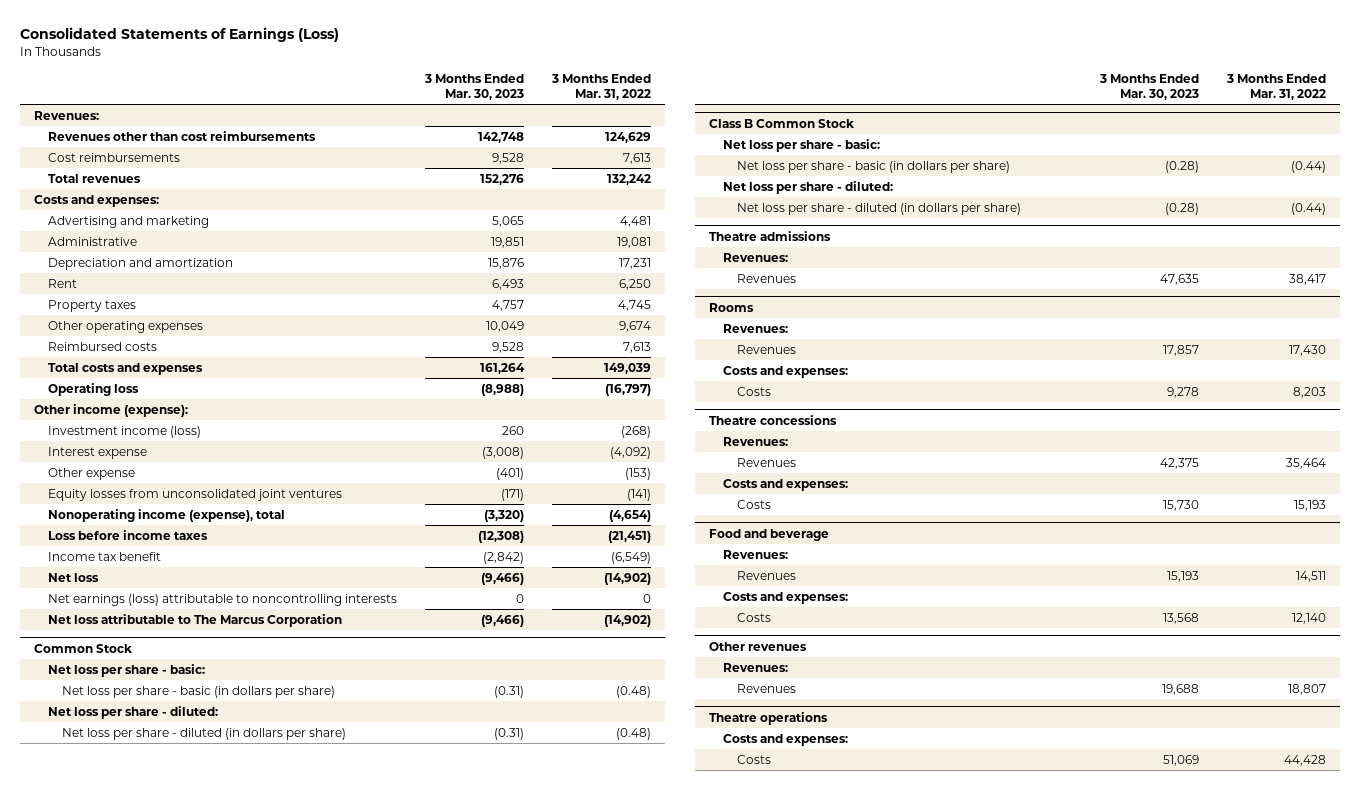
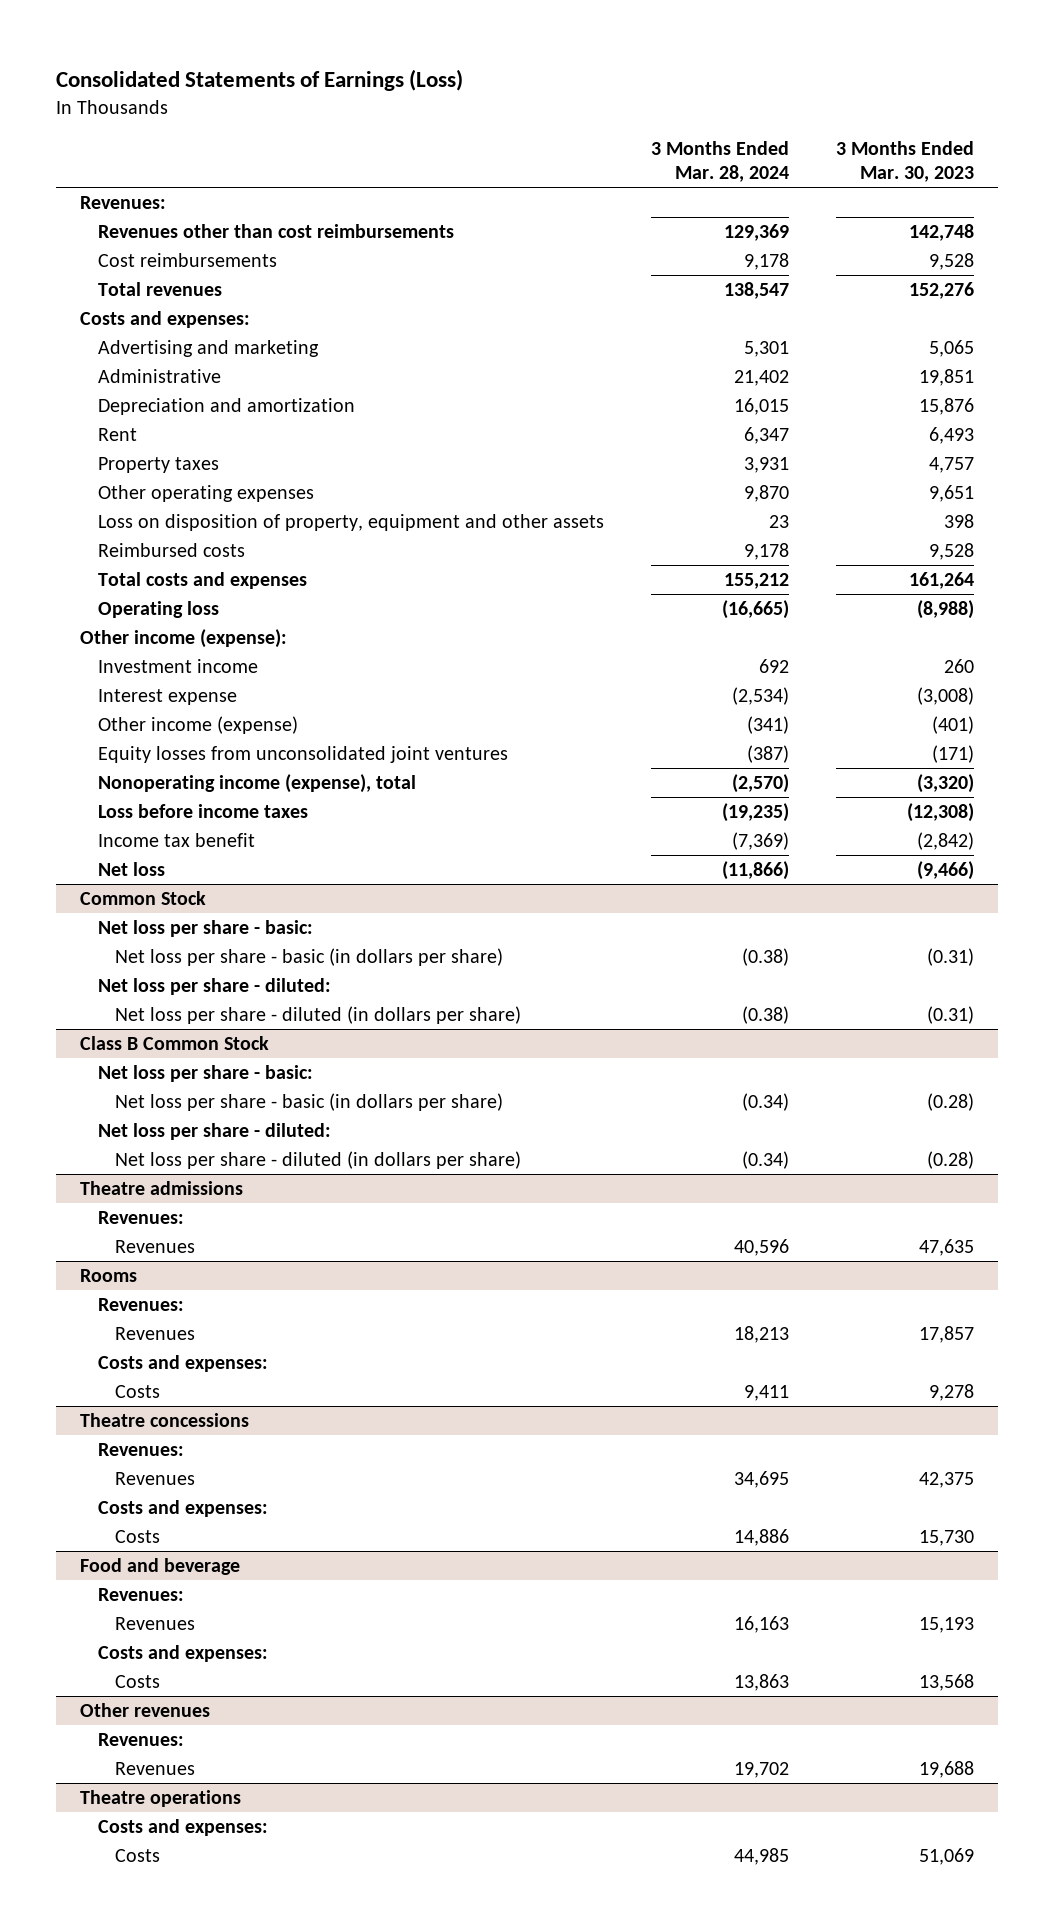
[551,73,652,101] 3 Months Ended Mar. 31, 2022 -> none
none -> [650,141,789,182] 3 Months Ended Mar. 28, 2024
[486,320,525,332] 10,049 -> [928,485,974,503] 9,651
none -> [97,514,604,532] Loss on disposition of property, equipment and other assets
[48,425,202,438] Investment income (loss) -> [97,659,258,674] Investment income
[48,467,136,480] Other expense -> [97,716,298,735] Other income (expense)
[48,593,398,606] Net earnings (loss) attributable to noncontrolling interests -> none
[48,613,343,627] Net loss attributable to The Marcus Corporation -> none

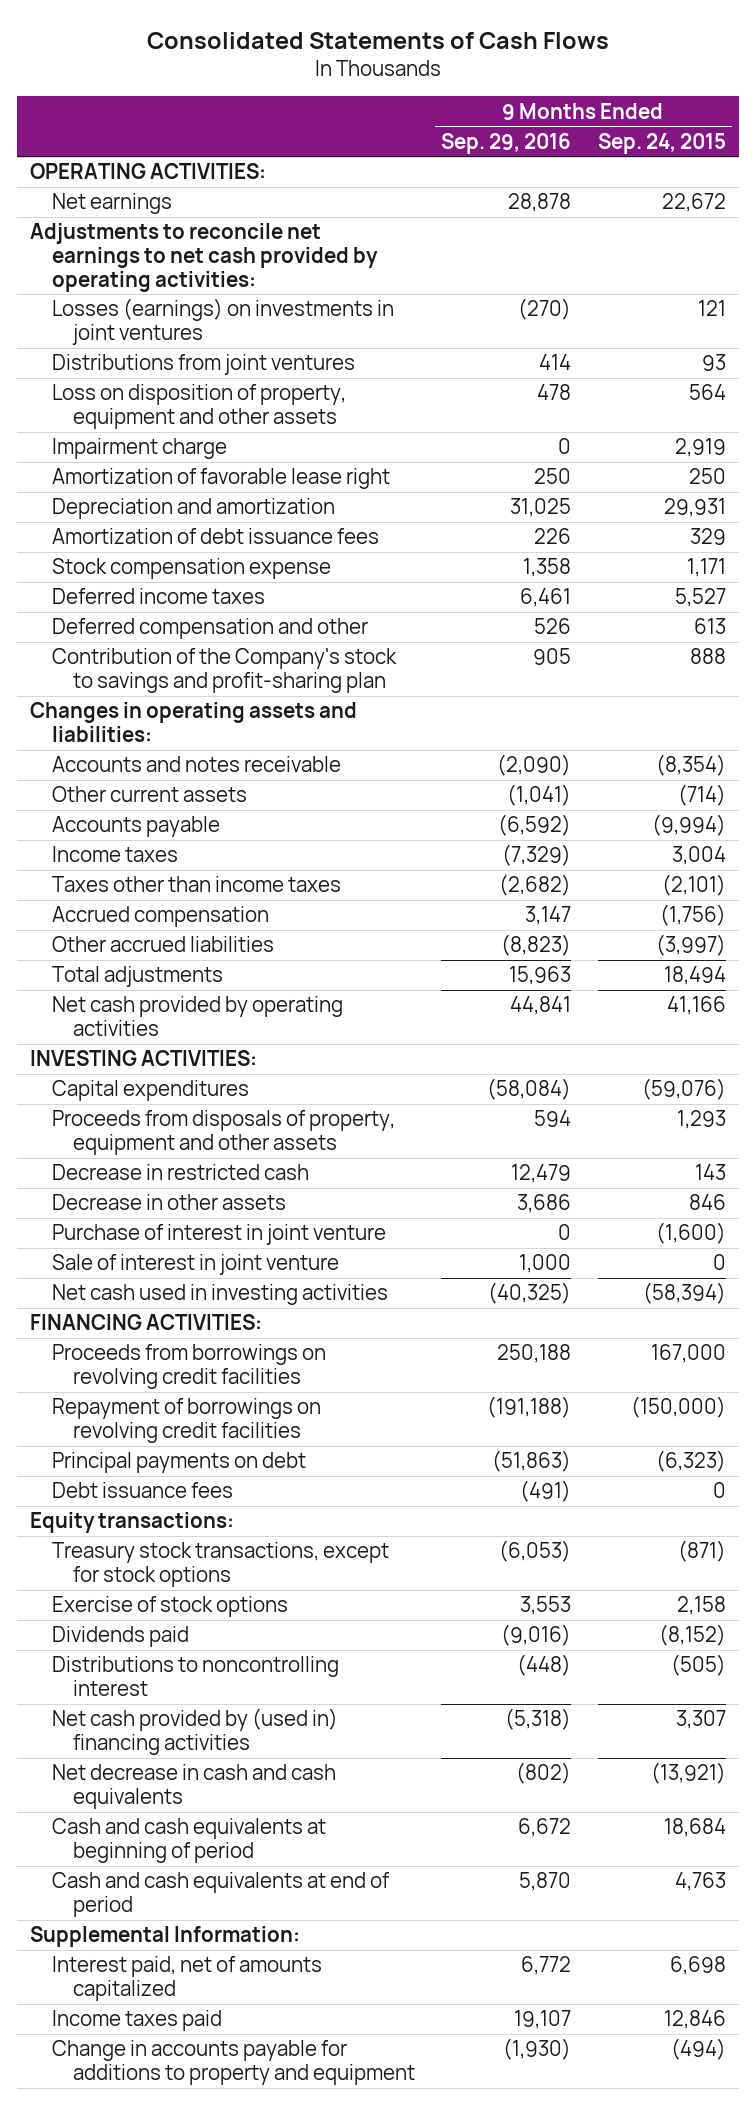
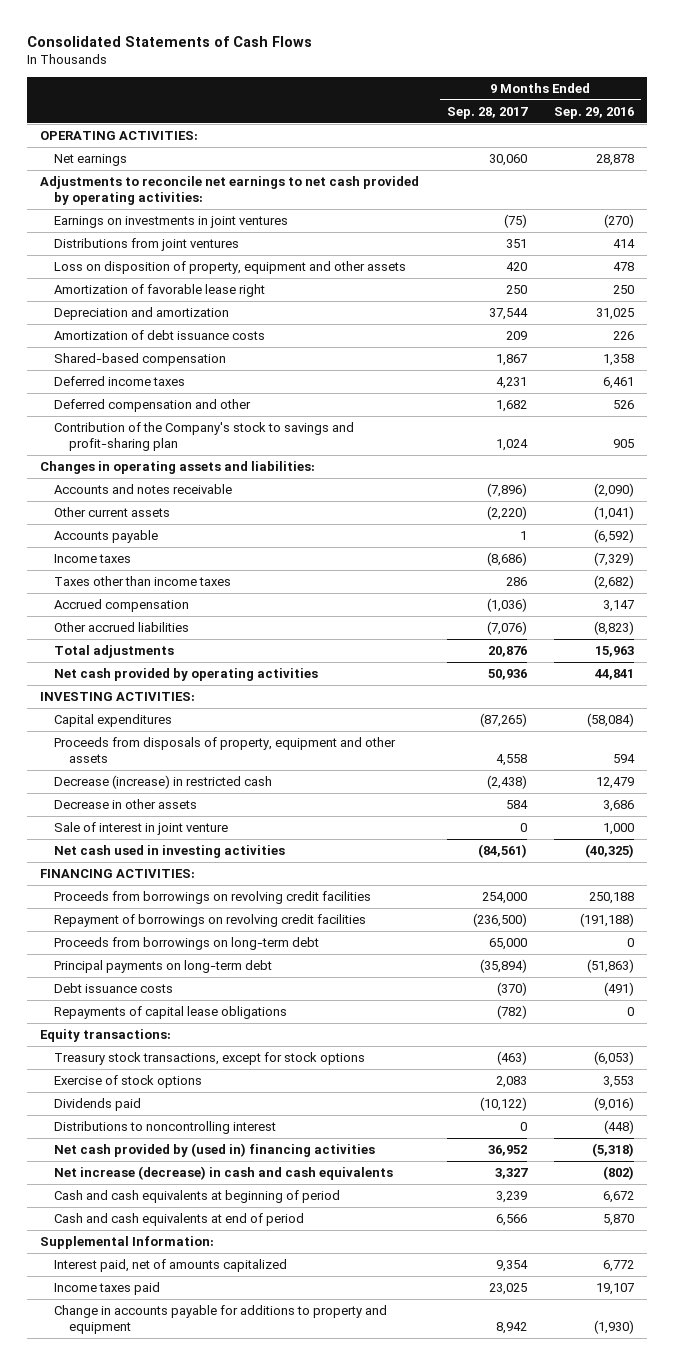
[597,132,726,154] Sep. 24, 2015 -> none
none -> [446,106,528,119] Sep. 28, 2017
[51,298,394,345] Losses (earnings) on investments in joint ventures -> [54,216,289,229] Earnings on investments in joint ventures
[51,438,227,460] Impairment charge -> none
[51,528,379,545] Amortization of debt issuance fees -> [54,330,266,341] Amortization of debt issuance costs
[51,558,331,580] Stock compensation expense -> [54,353,227,367] Shared-based compensation
[51,1164,309,1181] Decrease in restricted cash -> [54,775,273,790] Decrease (increase) in restricted cash
[51,1224,386,1246] Purchase of interest in joint venture -> none
none -> [54,937,320,951] Proceeds from borrowings on long-term debt
[51,1452,306,1474] Principal payments on debt -> [54,960,273,974] Principal payments on long-term debt
[51,1482,233,1499] Debt issuance fees -> [54,983,174,994] Debt issuance costs
none -> [54,1006,288,1020] Repayments of capital lease obligations
[51,1764,336,1809] Net decrease in cash and cash equivalents -> [54,1166,394,1181] Net increase (decrease) in cash and cash equivalents

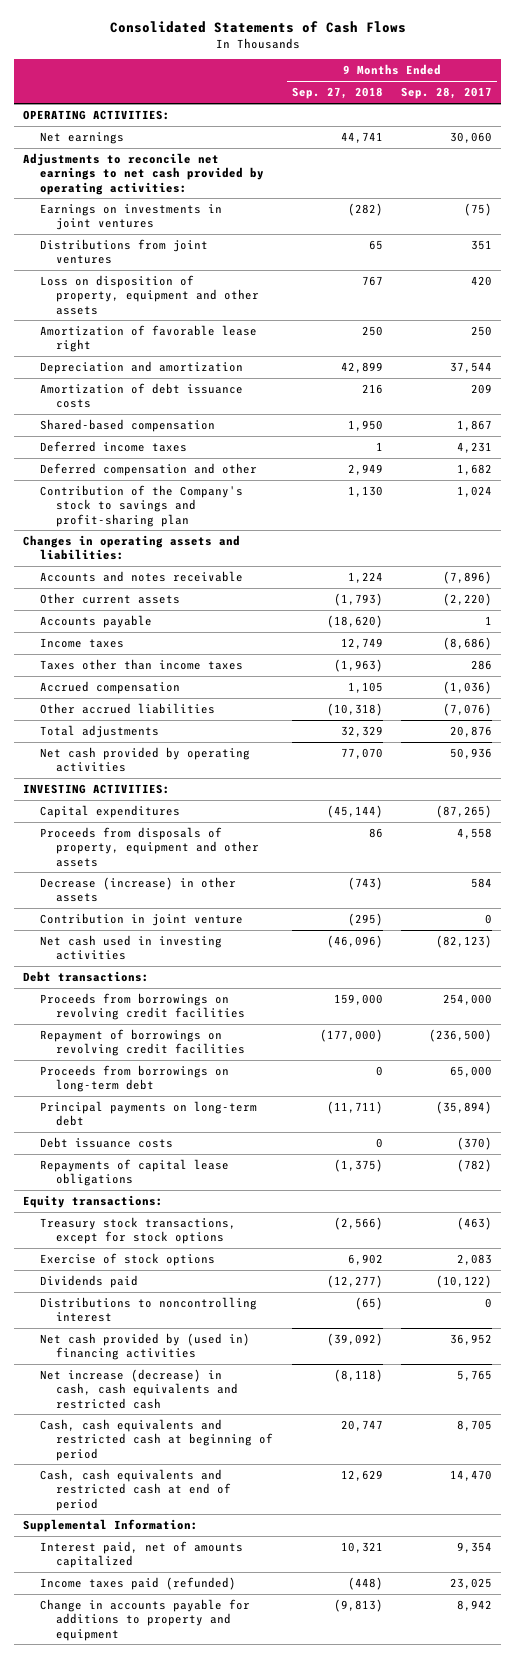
[553,106,634,119] Sep. 29, 2016 -> none
none -> [291,87,383,100] Sep. 27, 2018
[54,799,198,810] Decrease in other assets -> none
[54,822,229,836] Sale of interest in joint venture -> none
[40,869,196,879] FINANCING ACTIVITIES: -> none
[54,775,273,790] Decrease (increase) in restricted cash -> [39,877,236,903] Decrease (increase) in other assets
[486,775,527,790] (2,438) -> [471,878,493,889] 584
none -> [39,913,243,927] Contribution in joint venture
[477,844,527,859] (84,561) -> [436,935,493,949] (82,123)
none -> [23,971,150,983] Debt transactions:
[54,1166,394,1181] Net increase (decrease) in cash and cash equivalents -> [39,1369,239,1409] Net increase (decrease) in cash, cash equivalents and restricted cash
[494,1168,528,1180] 3,327 -> [457,1370,493,1382] 5,765
[54,1190,341,1204] Cash and cash equivalents at beginning of period -> [39,1419,274,1461] Cash, cash equivalents and restricted cash at beginning of period
[495,1191,527,1204] 3,239 -> [457,1420,493,1432] 8,705
[54,1213,305,1227] Cash and cash equivalents at end of period -> [39,1469,232,1511] Cash, cash equivalents and restricted cash at end of period
[495,1214,527,1227] 6,566 -> [450,1470,493,1482] 14,470
[54,1282,161,1296] Income taxes paid -> [39,1577,236,1591] Income taxes paid (refunded)

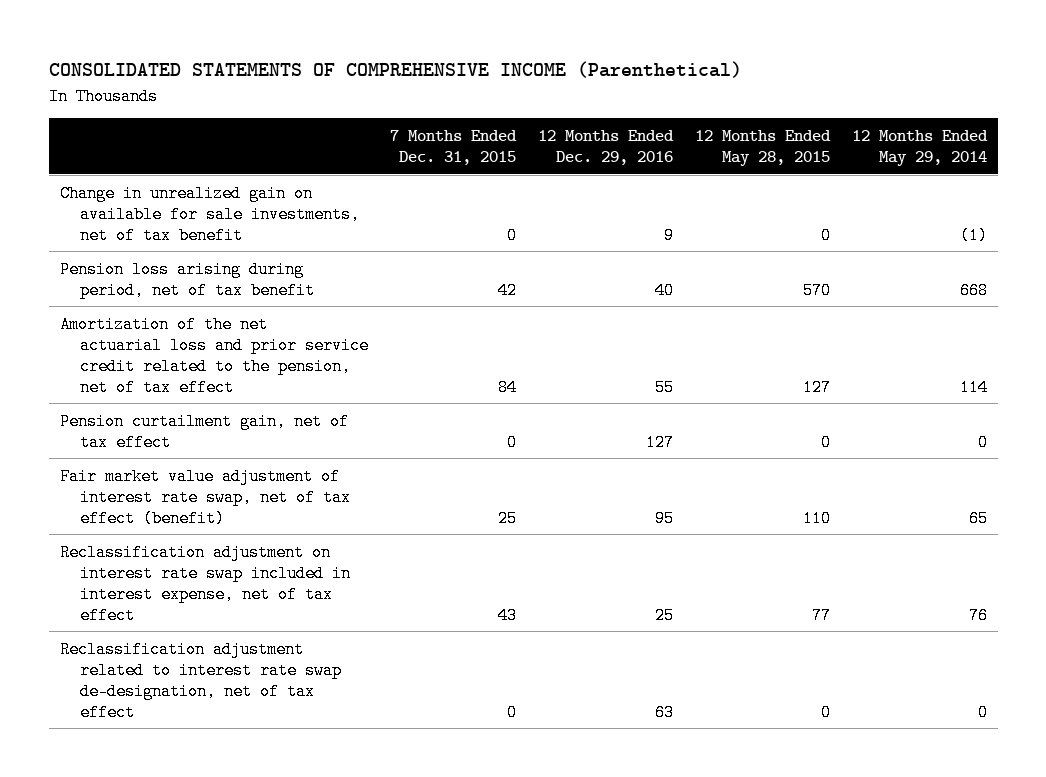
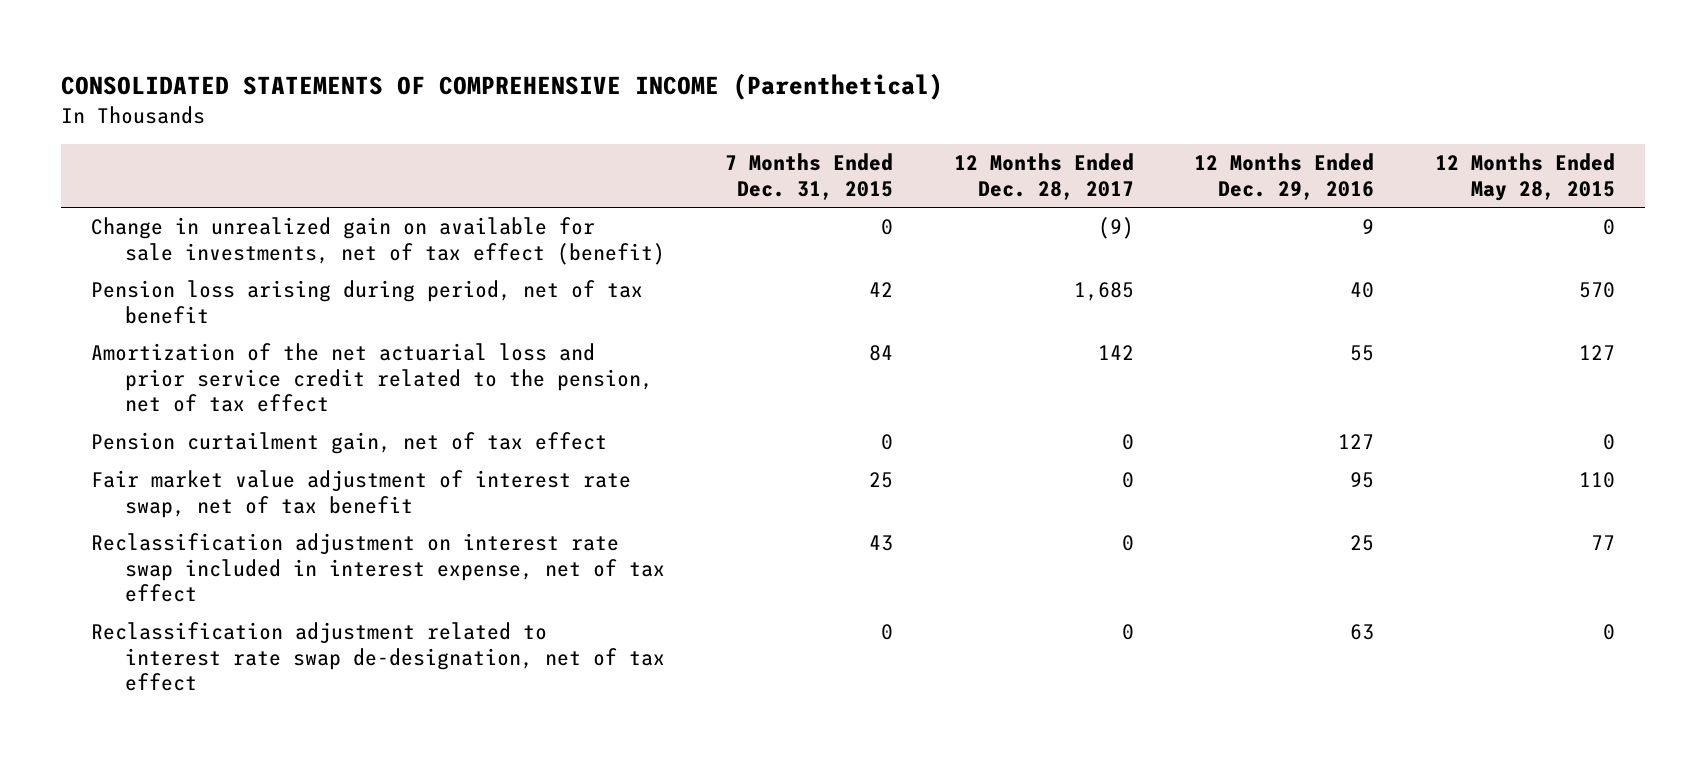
[851,130,988,167] 12 Months Ended May 29, 2014 -> none
none -> [953,153,1134,200] 12 Months Ended Dec. 28, 2017
[59,184,361,244] Change in unrealized gain on available for sale investments, net of tax benefit -> [91,217,665,265] Change in unrealized gain on available for sale investments, net of tax effect (benefit)
[59,467,352,527] Fair market value adjustment of interest rate swap, net of tax effect (benefit) -> [91,470,632,518] Fair market value adjustment of interest rate swap, net of tax benefit

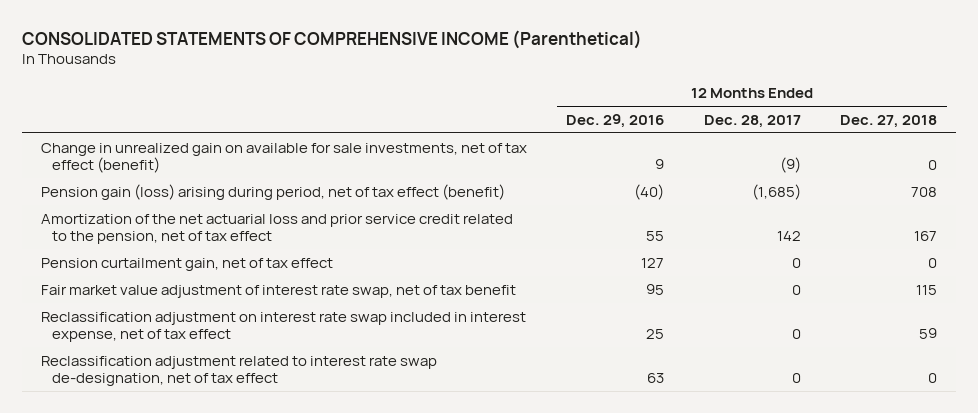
[725,153,894,200] 7 Months Ended Dec. 31, 2015 -> none
[1434,153,1615,201] 12 Months Ended May 28, 2015 -> none
none -> [839,114,937,128] Dec. 27, 2018
[91,280,644,324] Pension loss arising during period, net of tax benefit -> [41,183,506,200] Pension gain (loss) arising during period, net of tax effect (benefit)
[1073,282,1134,302] 1,685 -> [751,183,801,200] (1,685)
[1350,282,1375,299] 40 -> [634,183,665,200] (40)

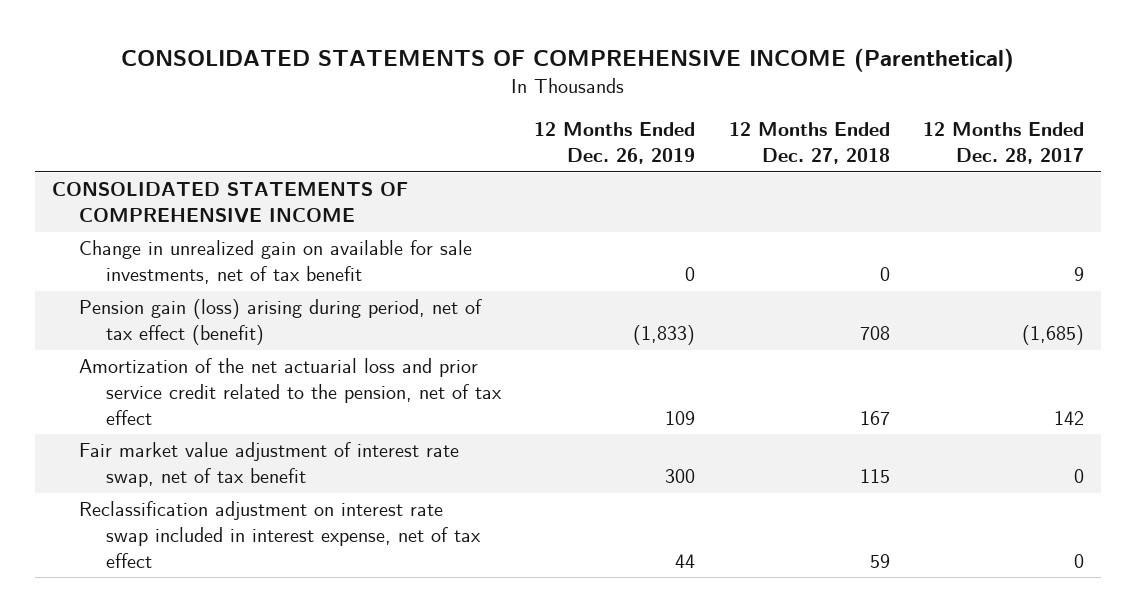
[566,113,665,128] Dec. 29, 2016 -> none
none -> [534,122,696,165] 12 Months Ended Dec. 26, 2019
none -> [52,182,409,224] CONSOLIDATED STATEMENTS OF COMPREHENSIVE INCOME
[41,142,528,174] Change in unrealized gain on available for sale investments, net of tax effect (benefit) -> [78,240,472,285] Change in unrealized gain on available for sale investments, net of tax benefit
[779,157,801,174] (9) -> [1074,267,1085,282] 9
[41,257,334,271] Pension curtailment gain, net of tax effect -> none
[41,355,438,387] Reclassification adjustment related to interest rate swap de-designation, net of tax effect -> none

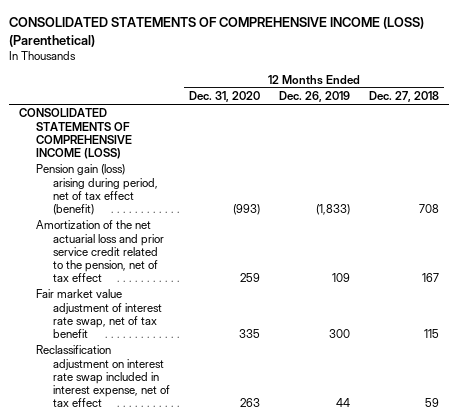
[121,48,1015,73] CONSOLIDATED STATEMENTS OF COMPREHENSIVE INCOME (Parenthetical) -> [9,16,425,47] CONSOLIDATED STATEMENTS OF COMPREHENSIVE INCOME (LOSS) (Parenthetical)
[923,122,1085,165] 12 Months Ended Dec. 28, 2017 -> none
none -> [189,91,261,103] Dec. 31, 2020
[78,240,472,285] Change in unrealized gain on available for sale investments, net of tax benefit -> none
[52,182,409,224] CONSOLIDATED STATEMENTS OF COMPREHENSIVE INCOME -> [18,108,132,159] CONSOLIDATED STATEMENTS OF COMPREHENSIVE INCOME (LOSS)

